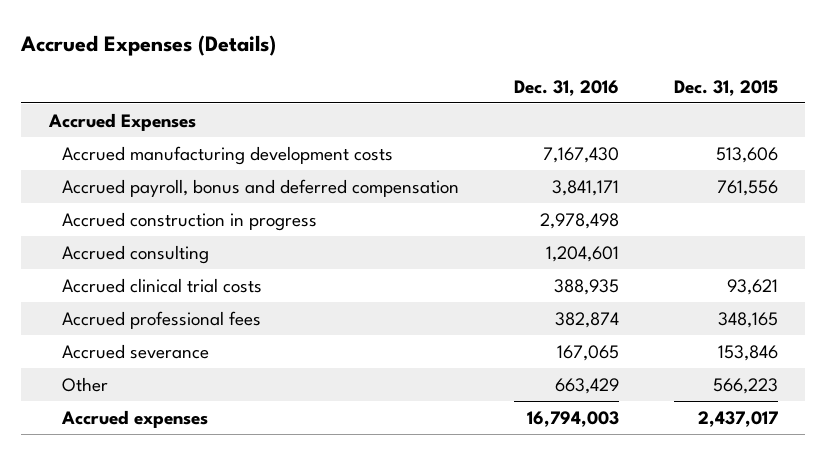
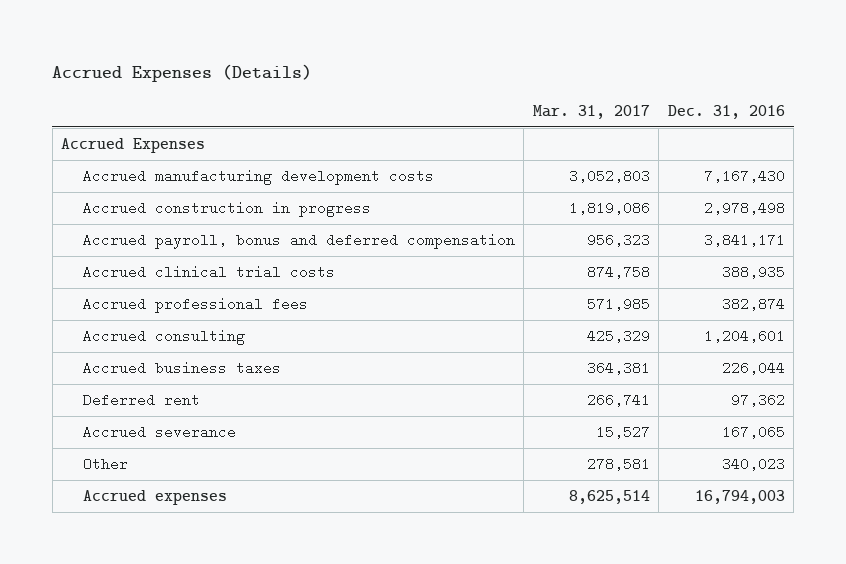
[674,79,779,96] Dec. 31, 2015 -> none
none -> [532,104,650,119] Mar. 31, 2017
[62,178,460,197] Accrued payroll, bonus and deferred compensation -> [82,233,515,250] Accrued payroll, bonus and deferred compensation
[62,244,210,264] Accrued consulting -> [82,329,245,346] Accrued consulting
none -> [82,361,281,376] Accrued business taxes
none -> [82,393,200,408] Deferred rent
[555,377,620,394] 663,429 -> [721,457,785,472] 340,023

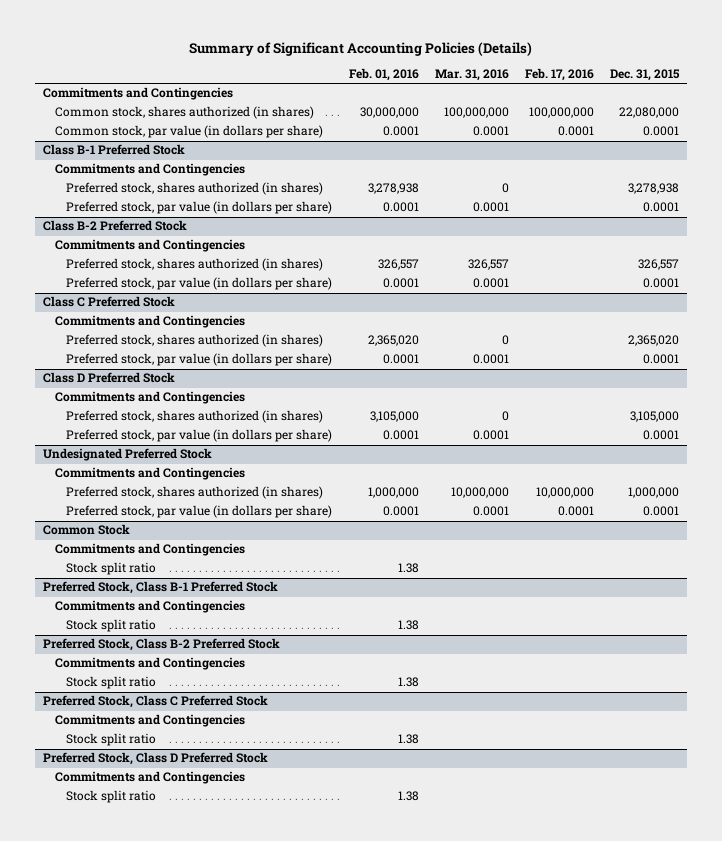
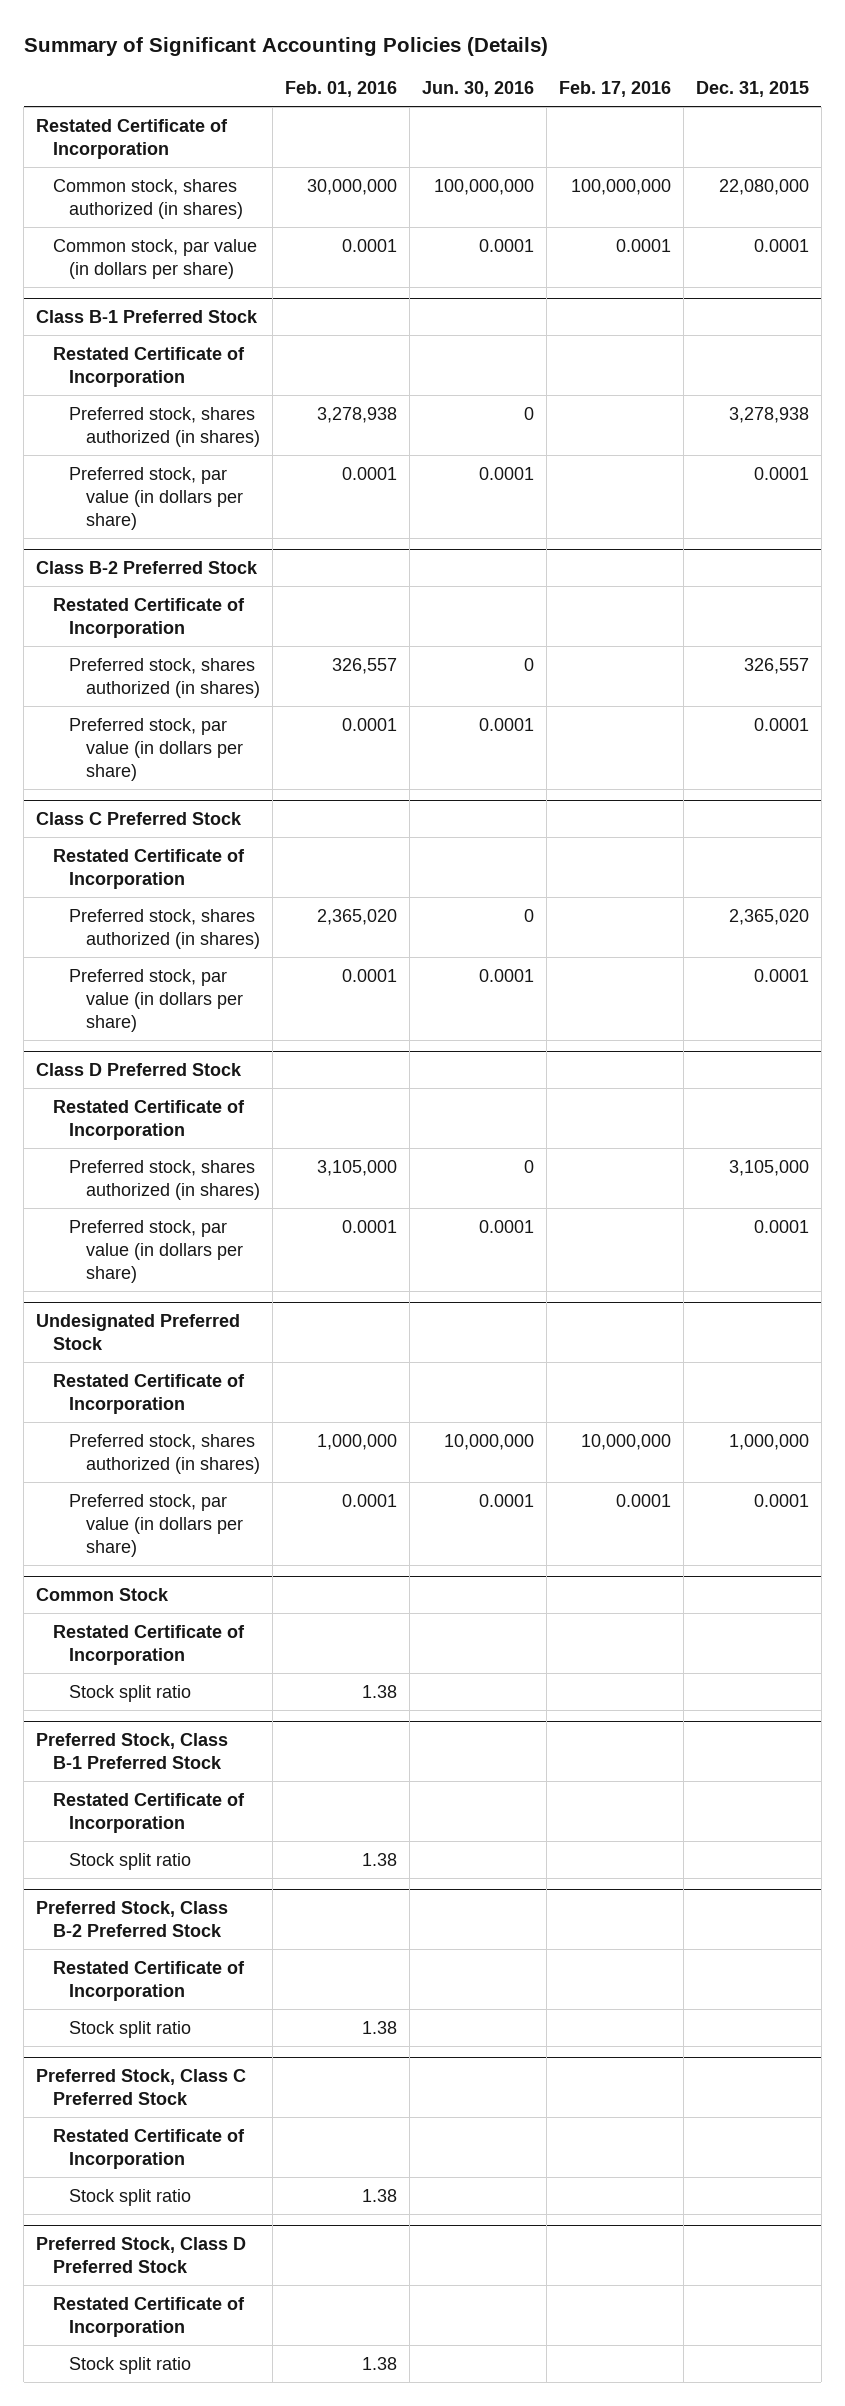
[434,69,509,82] Mar. 31, 2016 -> none
none -> [421,80,534,97] Jun. 30, 2016
[42,87,233,101] Commitments and Contingencies -> [36,118,229,159] Restated Certificate of Incorporation
[54,163,245,177] Commitments and Contingencies -> [52,346,245,387] Restated Certificate of Incorporation
[54,239,245,253] Commitments and Contingencies -> [52,597,245,638] Restated Certificate of Incorporation
[54,315,245,329] Commitments and Contingencies -> [52,848,245,889] Restated Certificate of Incorporation
[54,391,245,405] Commitments and Contingencies -> [52,1099,245,1140] Restated Certificate of Incorporation
[54,467,245,481] Commitments and Contingencies -> [52,1373,245,1414] Restated Certificate of Incorporation
[54,543,245,557] Commitments and Contingencies -> [52,1624,245,1665] Restated Certificate of Incorporation
[54,600,245,614] Commitments and Contingencies -> [52,1792,245,1833] Restated Certificate of Incorporation
[54,657,245,671] Commitments and Contingencies -> [52,1960,245,2001] Restated Certificate of Incorporation
[54,714,245,728] Commitments and Contingencies -> [52,2128,245,2169] Restated Certificate of Incorporation
[54,771,245,785] Commitments and Contingencies -> [52,2296,245,2337] Restated Certificate of Incorporation

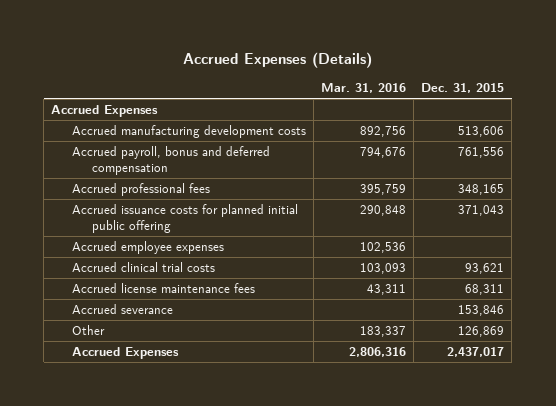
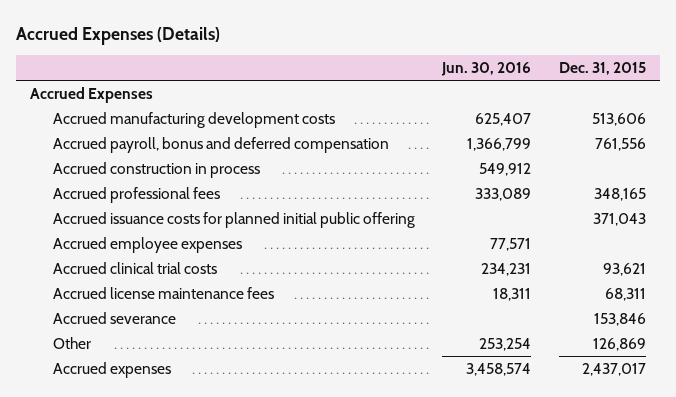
[321,83,407,94] Mar. 31, 2016 -> none
none -> [441,62,532,77] Jun. 30, 2016
none -> [52,162,260,179] Accrued construction in process
[71,347,179,360] Accrued Expenses -> [52,362,171,379] Accrued expenses

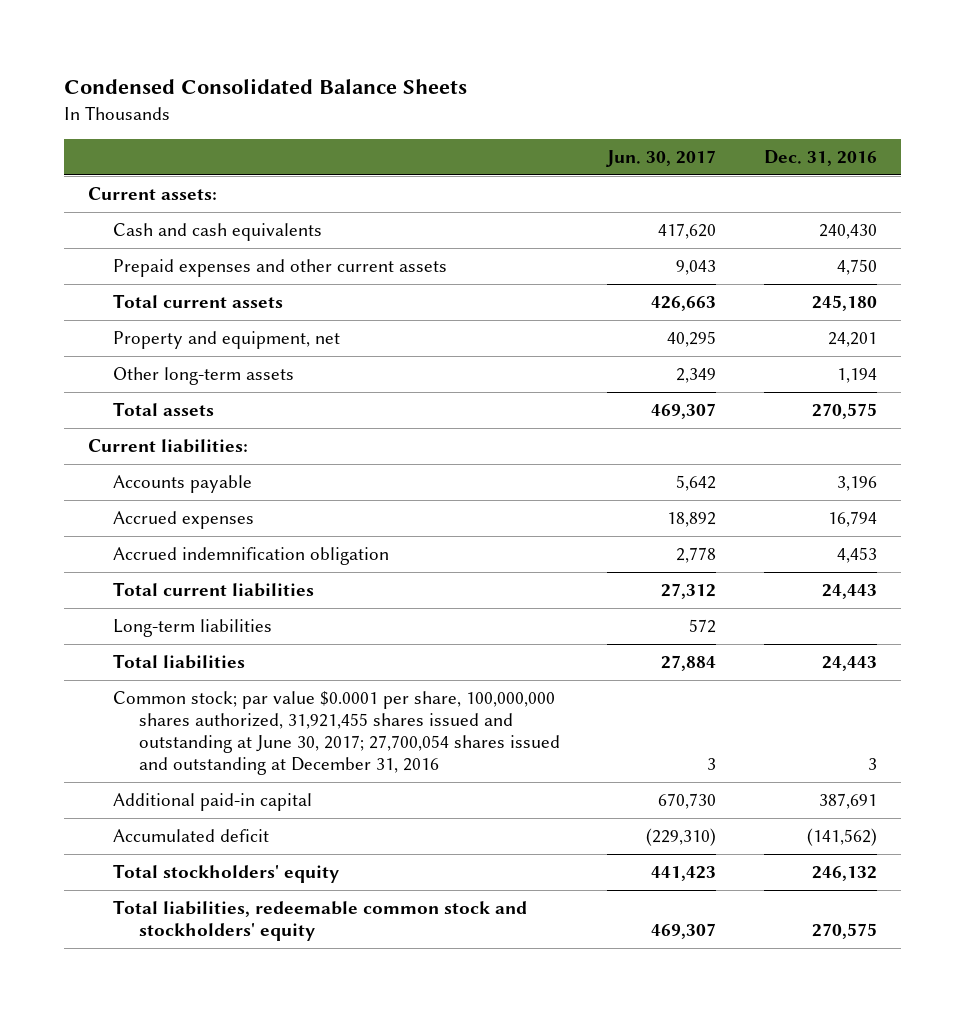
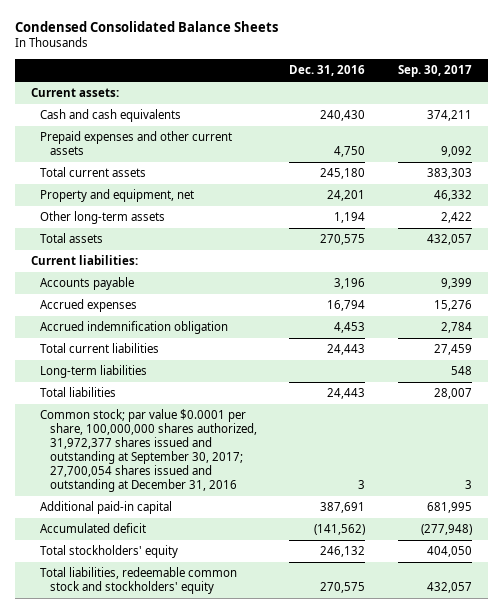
[606,149,717,167] Jun. 30, 2017 -> none
none -> [398,65,473,78] Sep. 30, 2017
[113,691,560,776] Common stock; par value $0.0001 per share, 100,000,000 shares authorized, 31,921,455 shares issued and outstanding at June 30, 2017; 27,700,054 shares issued and outstanding at December 31, 2016 -> [40,409,257,492] Common stock; par value $0.0001 per share, 100,000,000 shares authorized, 31,972,377 shares issued and outstanding at September 30, 2017; 27,700,054 shares issued and outstanding at December 31, 2016

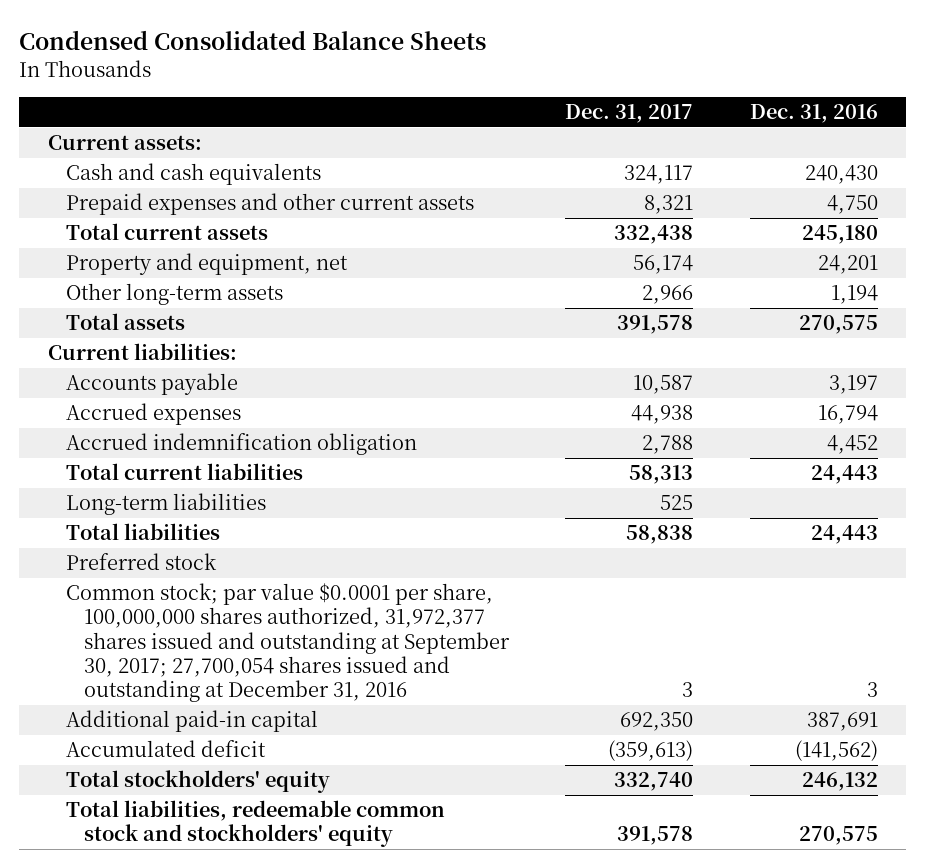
[398,65,473,78] Sep. 30, 2017 -> none
none -> [565,103,694,123] Dec. 31, 2017
[334,278,366,290] 3,196 -> [828,375,878,395] 3,197
[334,322,366,334] 4,453 -> [826,435,878,455] 4,452
none -> [65,553,217,571] Preferred stock

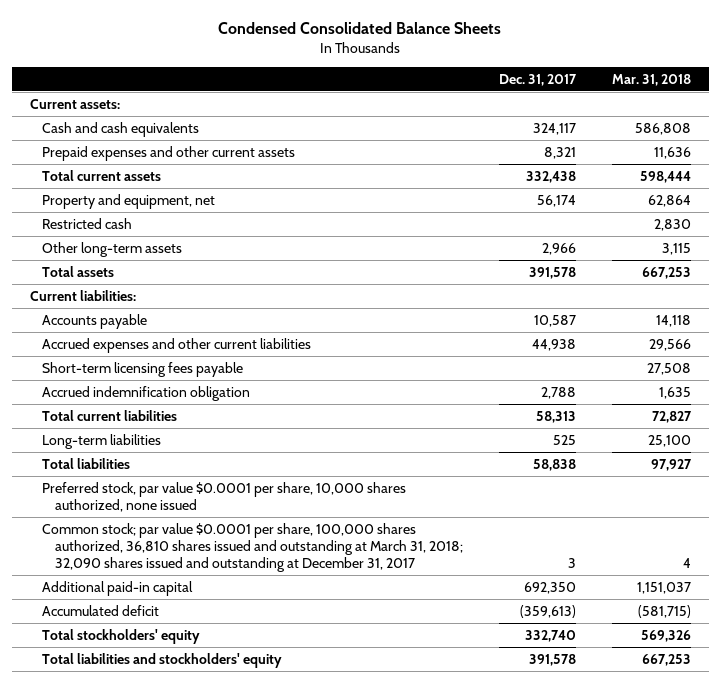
[749,103,878,123] Dec. 31, 2016 -> none
none -> [611,73,691,86] Mar. 31, 2018
none -> [42,217,133,229] Restricted cash
[65,403,241,426] Accrued expenses -> [42,337,312,353] Accrued expenses and other current liabilities
none -> [42,361,244,377] Short-term licensing fees payable
[65,553,217,571] Preferred stock -> [42,481,407,512] Preferred stock, par value $0.0001 per share, 10,000 shares authorized, none issued
[65,583,510,703] Common stock; par value $0.0001 per share, 100,000,000 shares authorized, 31,972,377 shares issued and outstanding at September 30, 2017; 27,700,054 shares issued and outstanding at December 31, 2016 -> [42,522,463,572] Common stock; par value $0.0001 per share, 100,000 shares authorized, 36,810 shares issued and outstanding at March 31, 2018; 32,090 shares issued and outstanding at December 31, 2017
[65,800,445,848] Total liabilities, redeemable common stock and stockholders' equity -> [42,652,283,668] Total liabilities and stockholders' equity

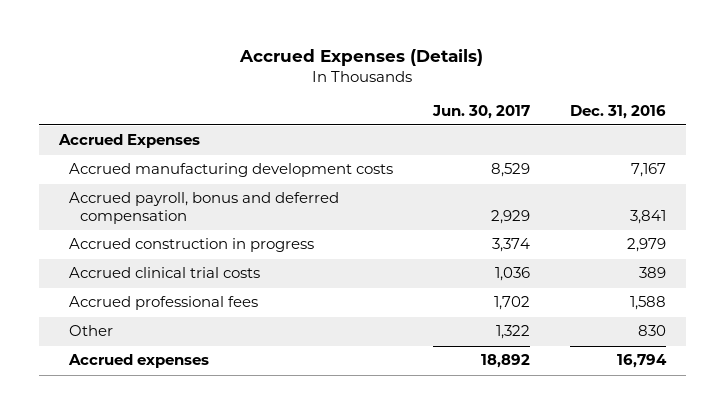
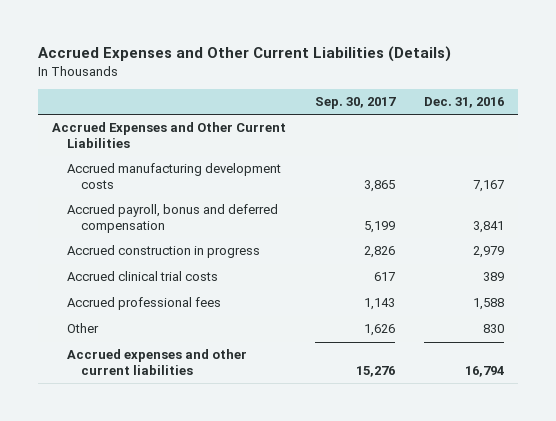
[239,48,484,66] Accrued Expenses (Details) -> [37,46,451,63] Accrued Expenses and Other Current Liabilities (Details)
[432,104,531,119] Jun. 30, 2017 -> none
none -> [315,96,397,109] Sep. 30, 2017
[57,134,200,149] Accrued Expenses -> [52,122,287,149] Accrued Expenses and Other Current Liabilities
[68,354,210,369] Accrued expenses -> [66,349,247,376] Accrued expenses and other current liabilities

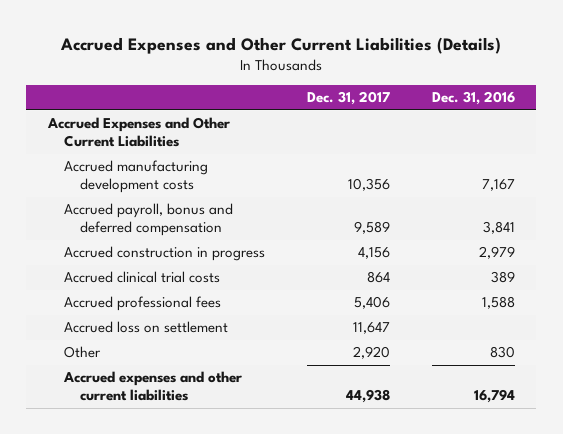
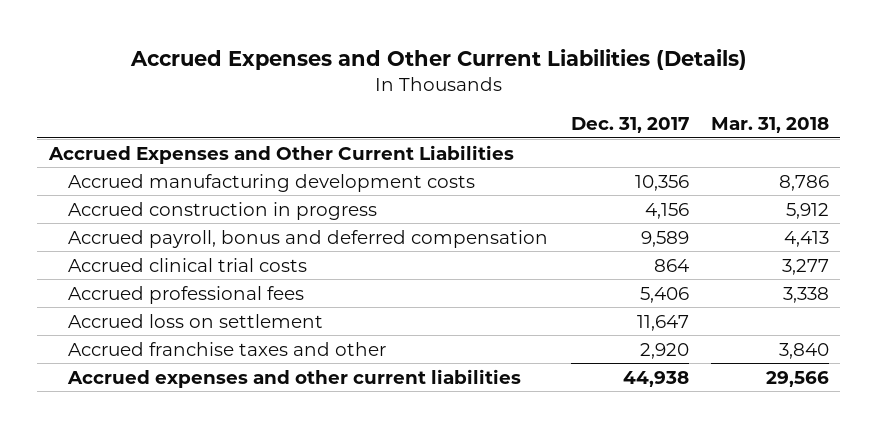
[432,91,516,106] Dec. 31, 2016 -> none
none -> [710,116,829,133] Mar. 31, 2018
[63,203,233,237] Accrued payroll, bonus and deferred compensation -> [68,229,549,248] Accrued payroll, bonus and deferred compensation
[63,346,101,359] Other -> [68,341,387,356] Accrued franchise taxes and other

